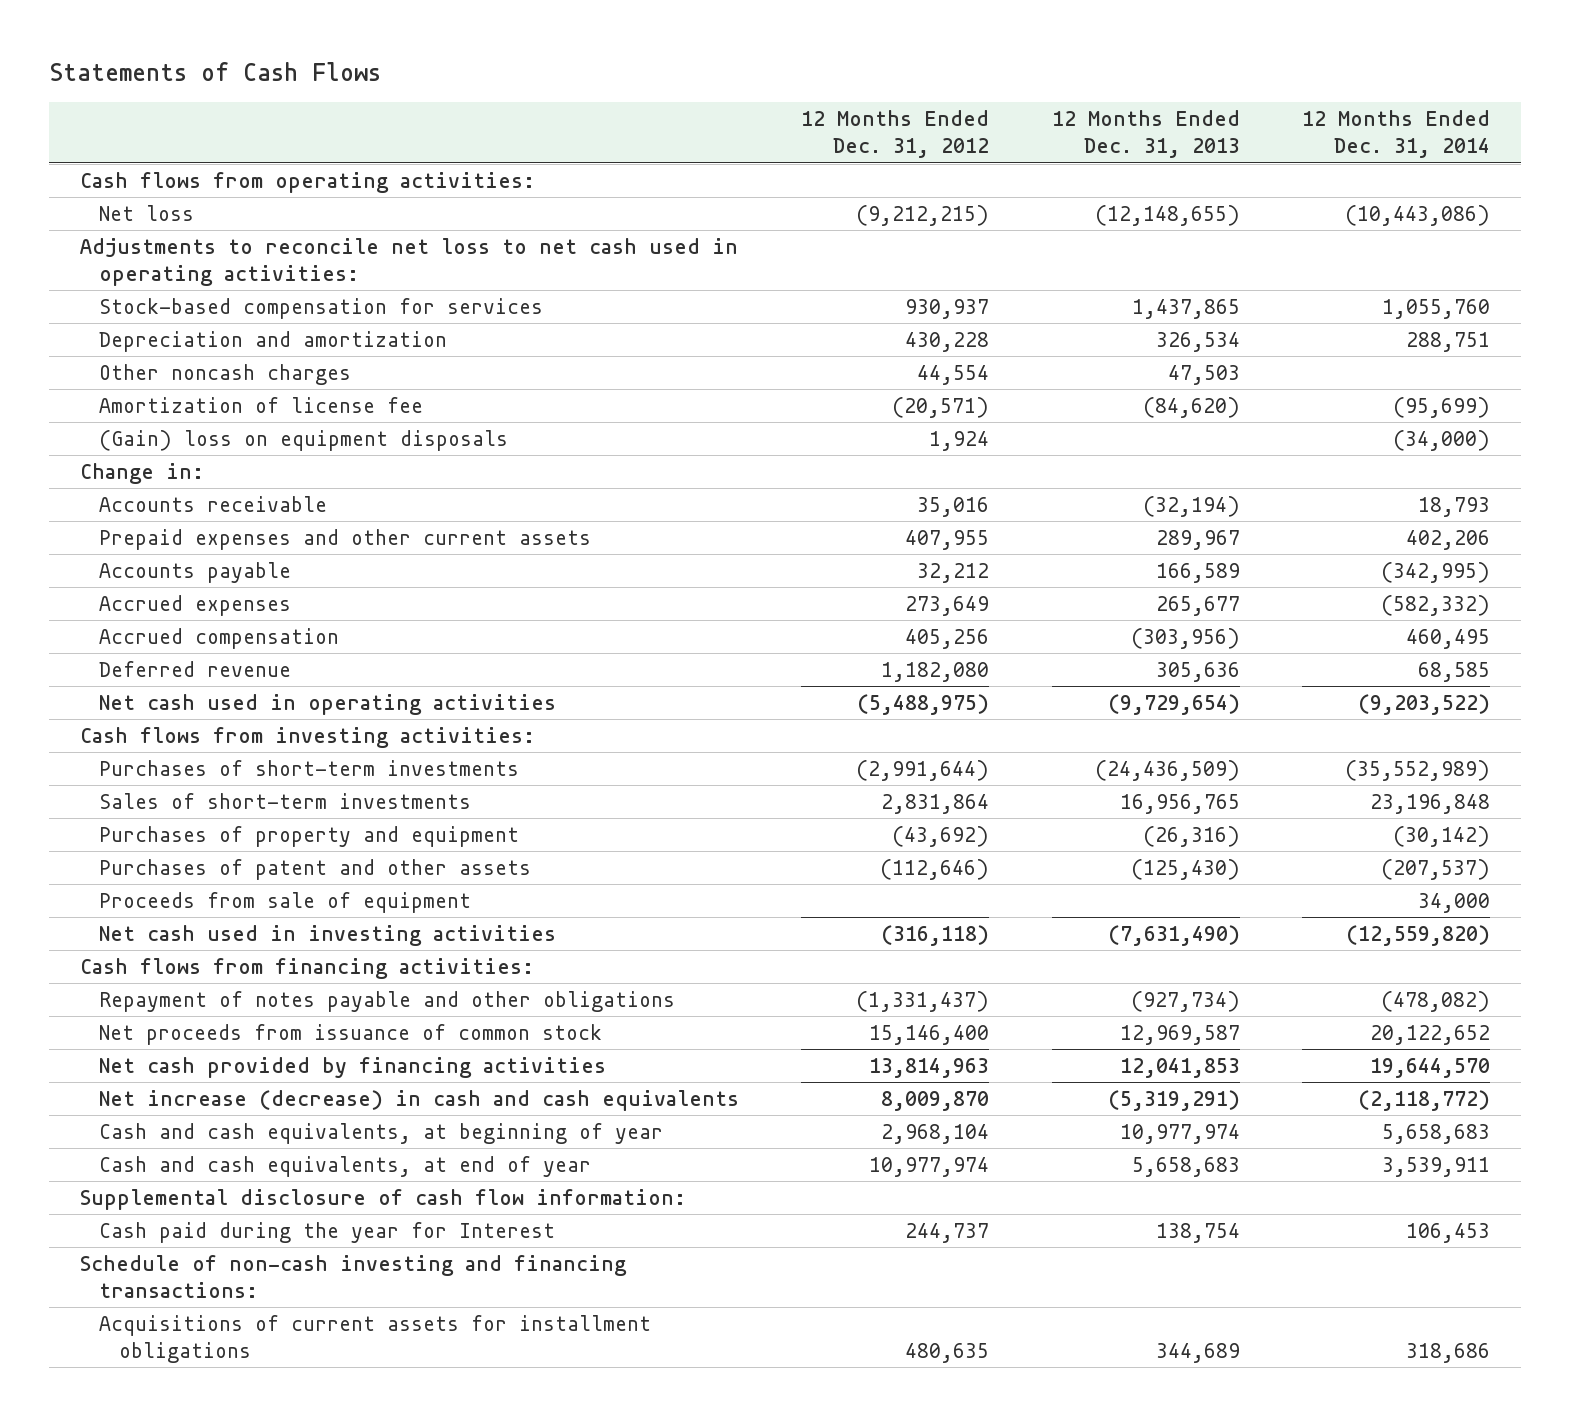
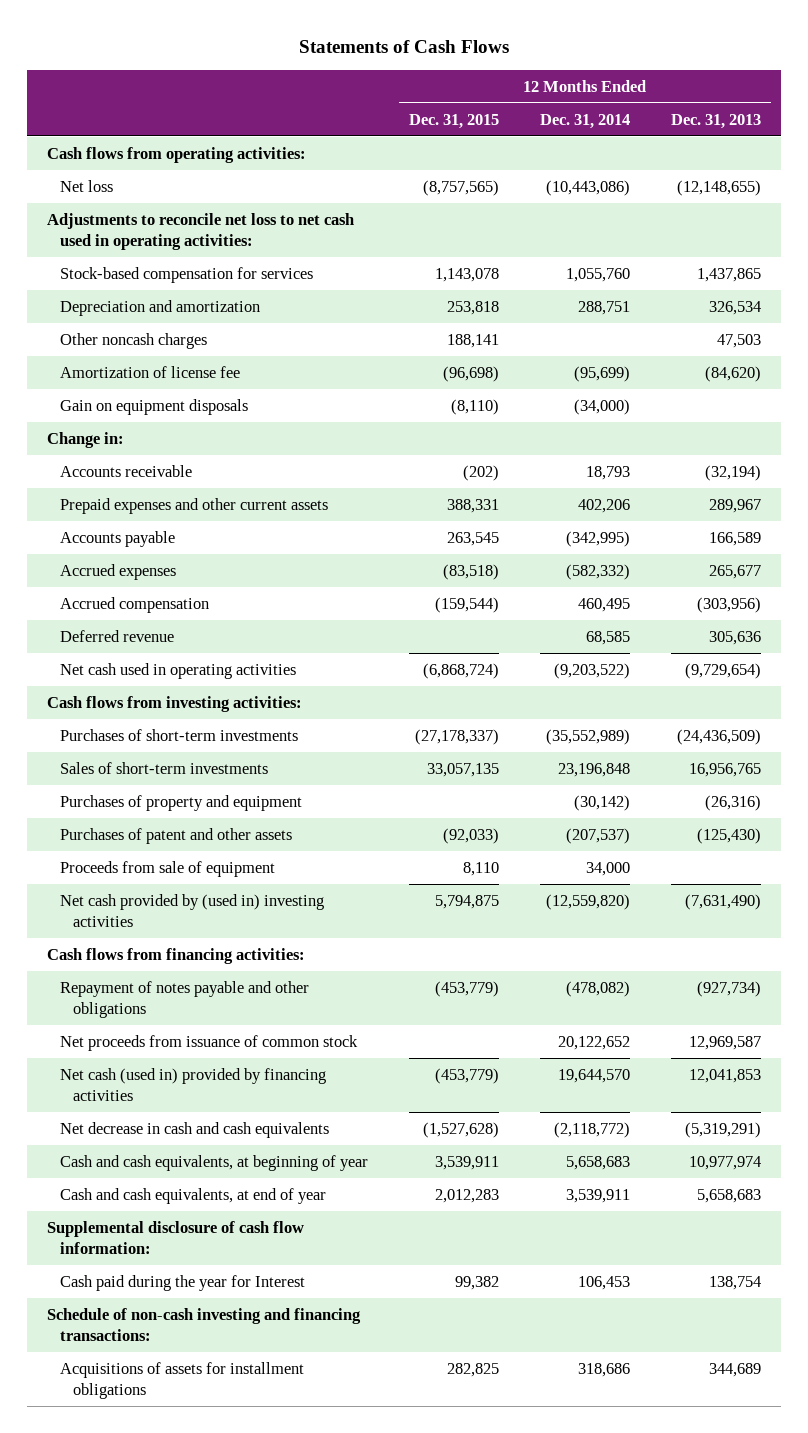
[801,110,990,159] 12 Months Ended Dec. 31, 2012 -> none
none -> [408,113,499,129] Dec. 31, 2015
[99,429,509,451] (Gain) loss on equipment disposals -> [59,398,248,415] Gain on equipment disposals
[99,924,557,946] Net cash used in investing activities -> [59,893,324,927] Net cash provided by (used in) investing activities
[99,1056,607,1078] Net cash provided by financing activities -> [59,1067,326,1101] Net cash (used in) provided by financing activities
[99,1089,740,1111] Net increase (decrease) in cash and cash equivalents -> [59,1121,329,1138] Net decrease in cash and cash equivalents
[99,1314,652,1363] Acquisitions of current assets for installment obligations -> [59,1361,304,1399] Acquisitions of assets for installment obligations

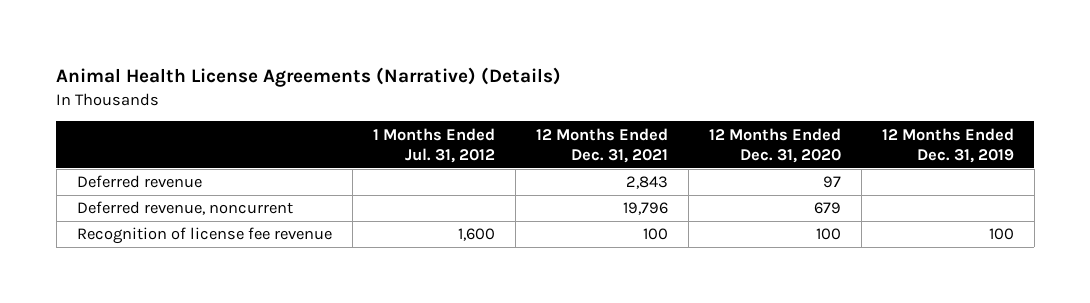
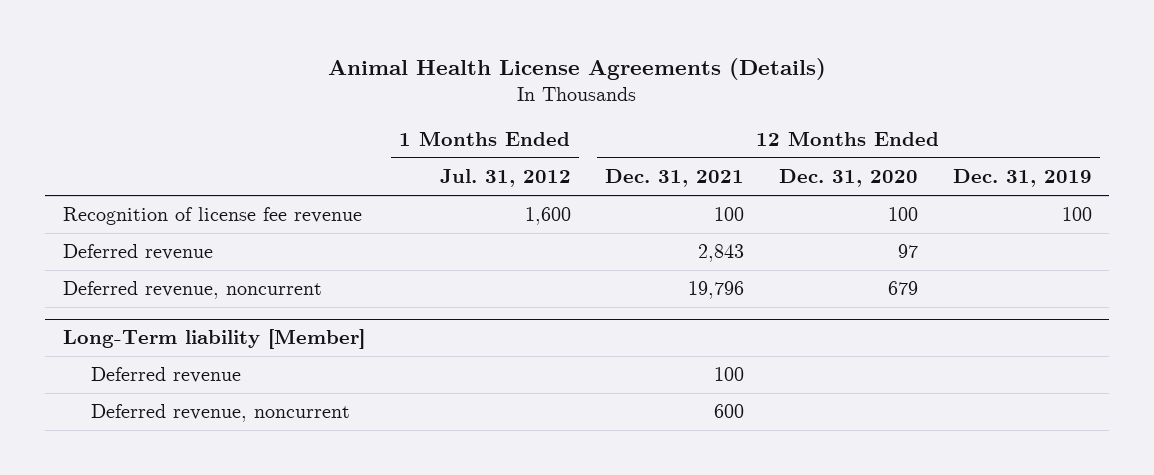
[56,67,562,88] Animal Health License Agreements (Narrative) (Details) -> [328,58,827,81] Animal Health License Agreements (Details)
[76,227,332,245] Recognition of license fee revenue -> [62,207,362,226] Recognition of license fee revenue
none -> [62,329,365,350] Long-Term liability [Member]
none -> [90,367,241,384] Deferred revenue
none -> [90,404,350,423] Deferred revenue, noncurrent

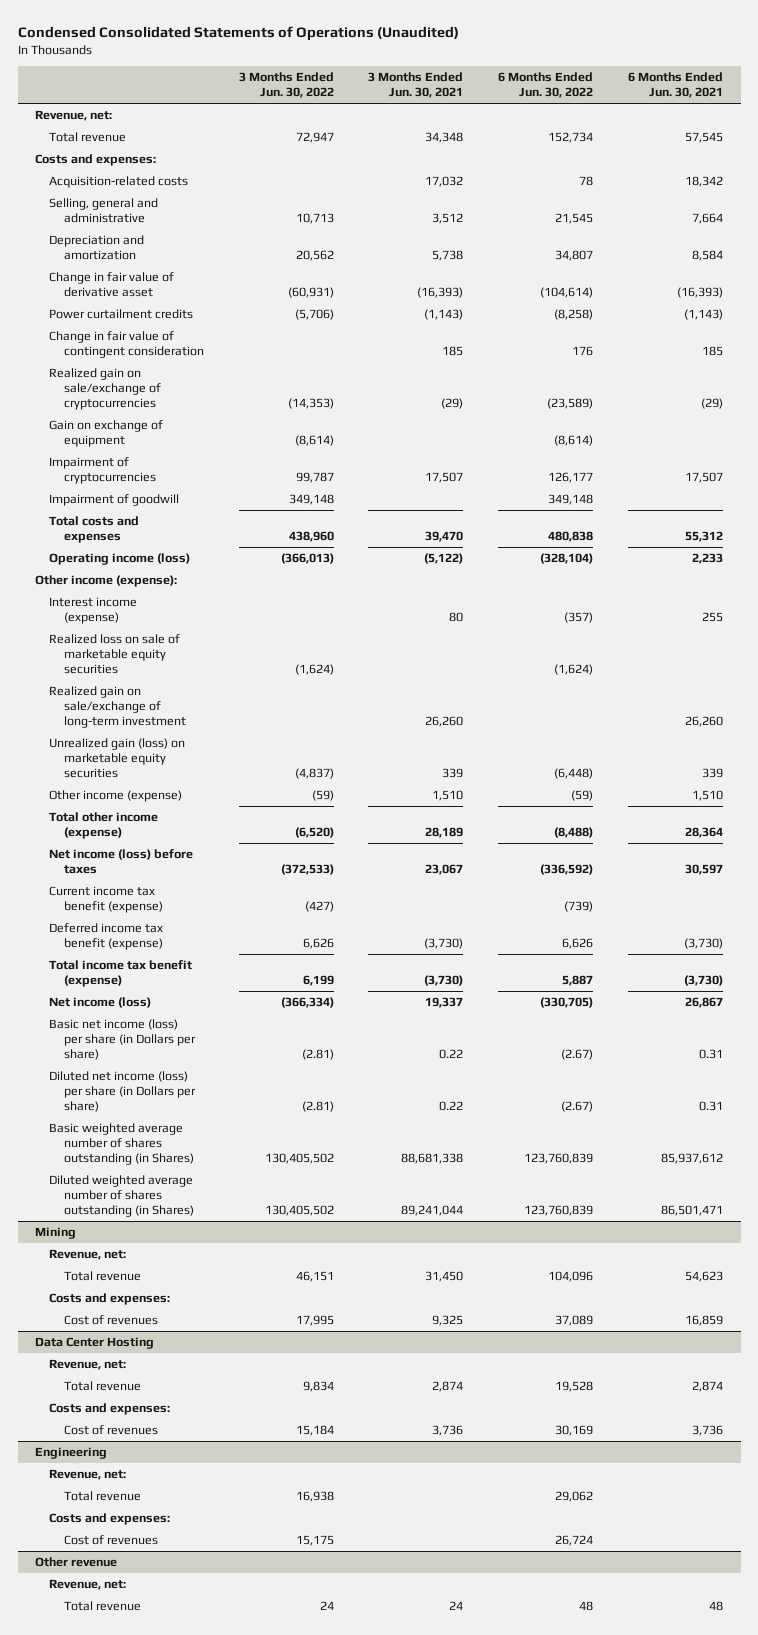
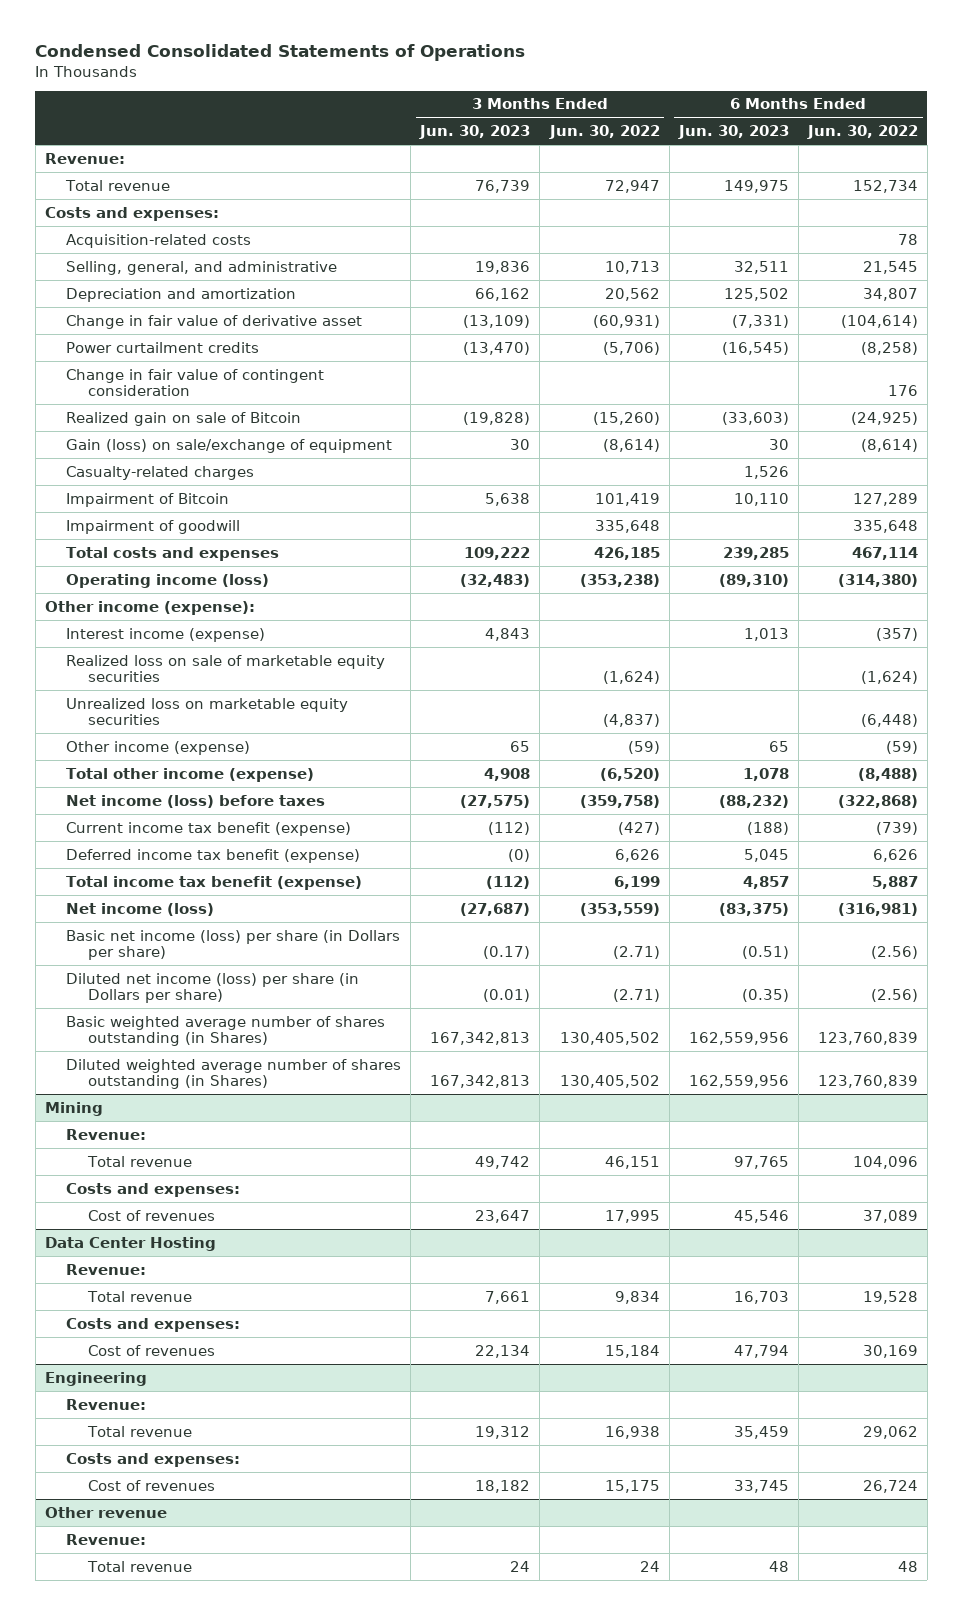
[17,25,459,41] Condensed Consolidated Statements of Operations (Unaudited) -> [35,44,526,62] Condensed Consolidated Statements of Operations
[368,72,464,99] 3 Months Ended Jun. 30, 2021 -> none
[628,72,724,99] 6 Months Ended Jun. 30, 2021 -> none
none -> [419,125,531,140] Jun. 30, 2023
none -> [677,125,789,140] Jun. 30, 2023
[34,110,112,122] Revenue, net: -> [44,152,125,164] Revenue:
[49,198,159,224] Selling, general and administrative -> [66,260,338,275] Selling, general, and administrative
[49,368,161,410] Realized gain on sale/exchange of cryptocurrencies -> [66,411,302,426] Realized gain on sale of Bitcoin
[287,397,334,409] (14,353) -> [592,411,660,425] (15,260)
[547,397,594,409] (23,589) -> [850,411,918,425] (24,925)
[49,420,164,448] Gain on exchange of equipment -> [66,438,393,453] Gain (loss) on sale/exchange of equipment
none -> [66,465,255,480] Casualty-related charges
[49,457,156,485] Impairment of cryptocurrencies -> [66,492,230,507] Impairment of Bitcoin
[295,472,334,484] 99,787 -> [594,492,660,506] 101,419
[548,472,594,484] 126,177 -> [852,492,918,506] 127,289
[288,494,334,506] 349,148 -> [594,519,660,533] 335,648
[548,494,594,506] 349,148 -> [852,519,918,533] 335,648
[288,531,334,543] 438,960 -> [593,546,660,560] 426,185
[548,531,594,543] 480,838 -> [851,546,918,560] 467,114
[280,553,334,565] (366,013) -> [579,573,660,587] (353,238)
[540,553,594,565] (328,104) -> [837,573,918,587] (314,380)
[49,686,186,728] Realized gain on sale/exchange of long-term investment -> none
[49,738,186,778] Unrealized gain (loss) on marketable equity securities -> [66,697,349,725] Unrealized loss on marketable equity securities
[280,864,334,876] (372,533) -> [579,794,660,808] (359,758)
[540,864,594,876] (336,592) -> [837,794,918,808] (322,868)
[280,997,334,1009] (366,334) -> [579,902,660,916] (353,559)
[540,997,594,1009] (330,705) -> [837,902,918,916] (316,981)
[301,1048,334,1060] (2.81) -> [612,945,660,959] (2.71)
[561,1048,594,1060] (2.67) -> [870,945,918,959] (2.56)
[301,1100,334,1112] (2.81) -> [612,988,660,1002] (2.71)
[561,1100,594,1112] (2.67) -> [870,988,918,1002] (2.56)
[49,1249,127,1261] Revenue, net: -> [66,1128,147,1140] Revenue:
[49,1359,127,1371] Revenue, net: -> [66,1263,147,1275] Revenue:
[49,1469,127,1481] Revenue, net: -> [66,1398,147,1410] Revenue:
[49,1579,127,1591] Revenue, net: -> [66,1533,147,1545] Revenue:

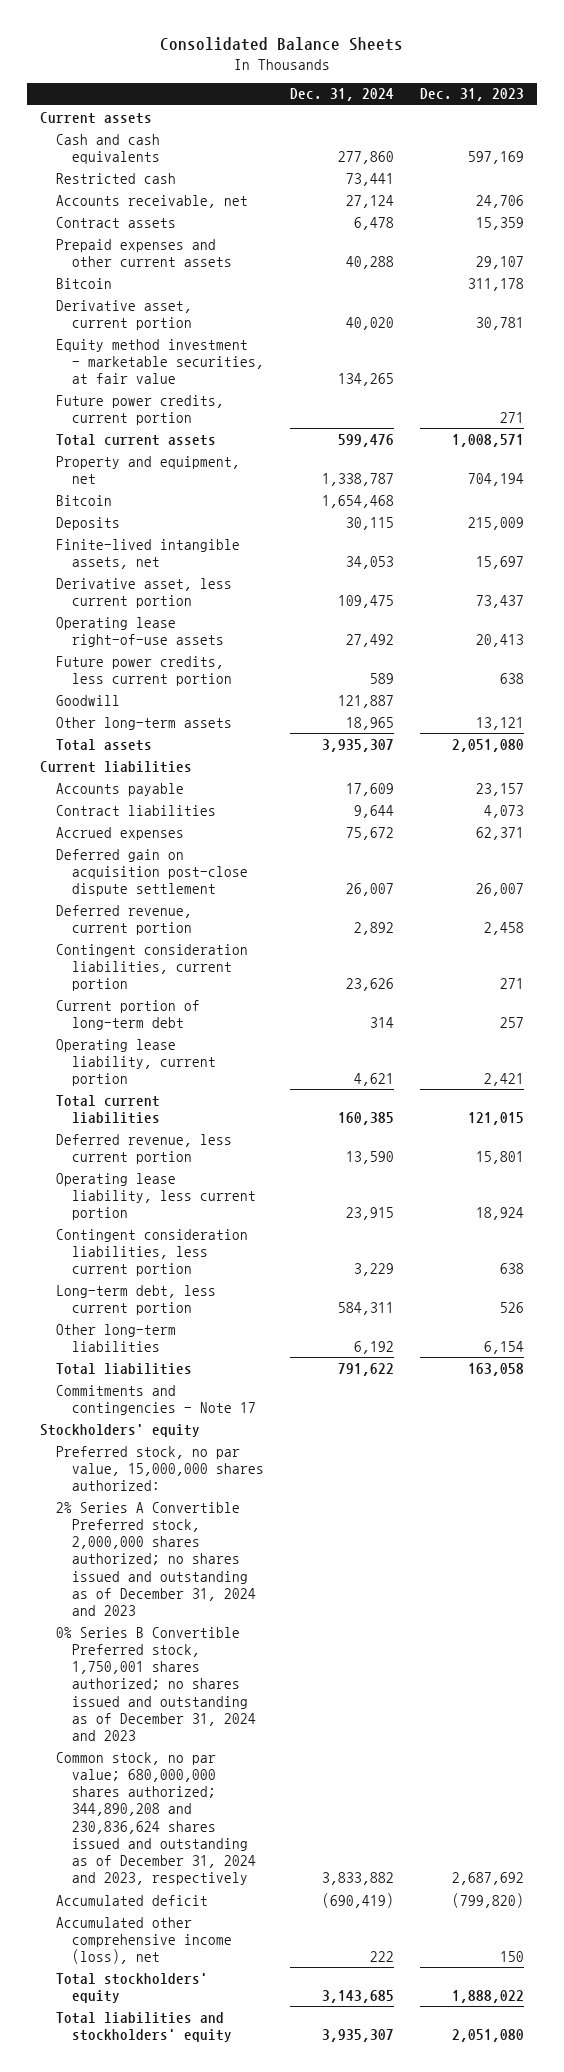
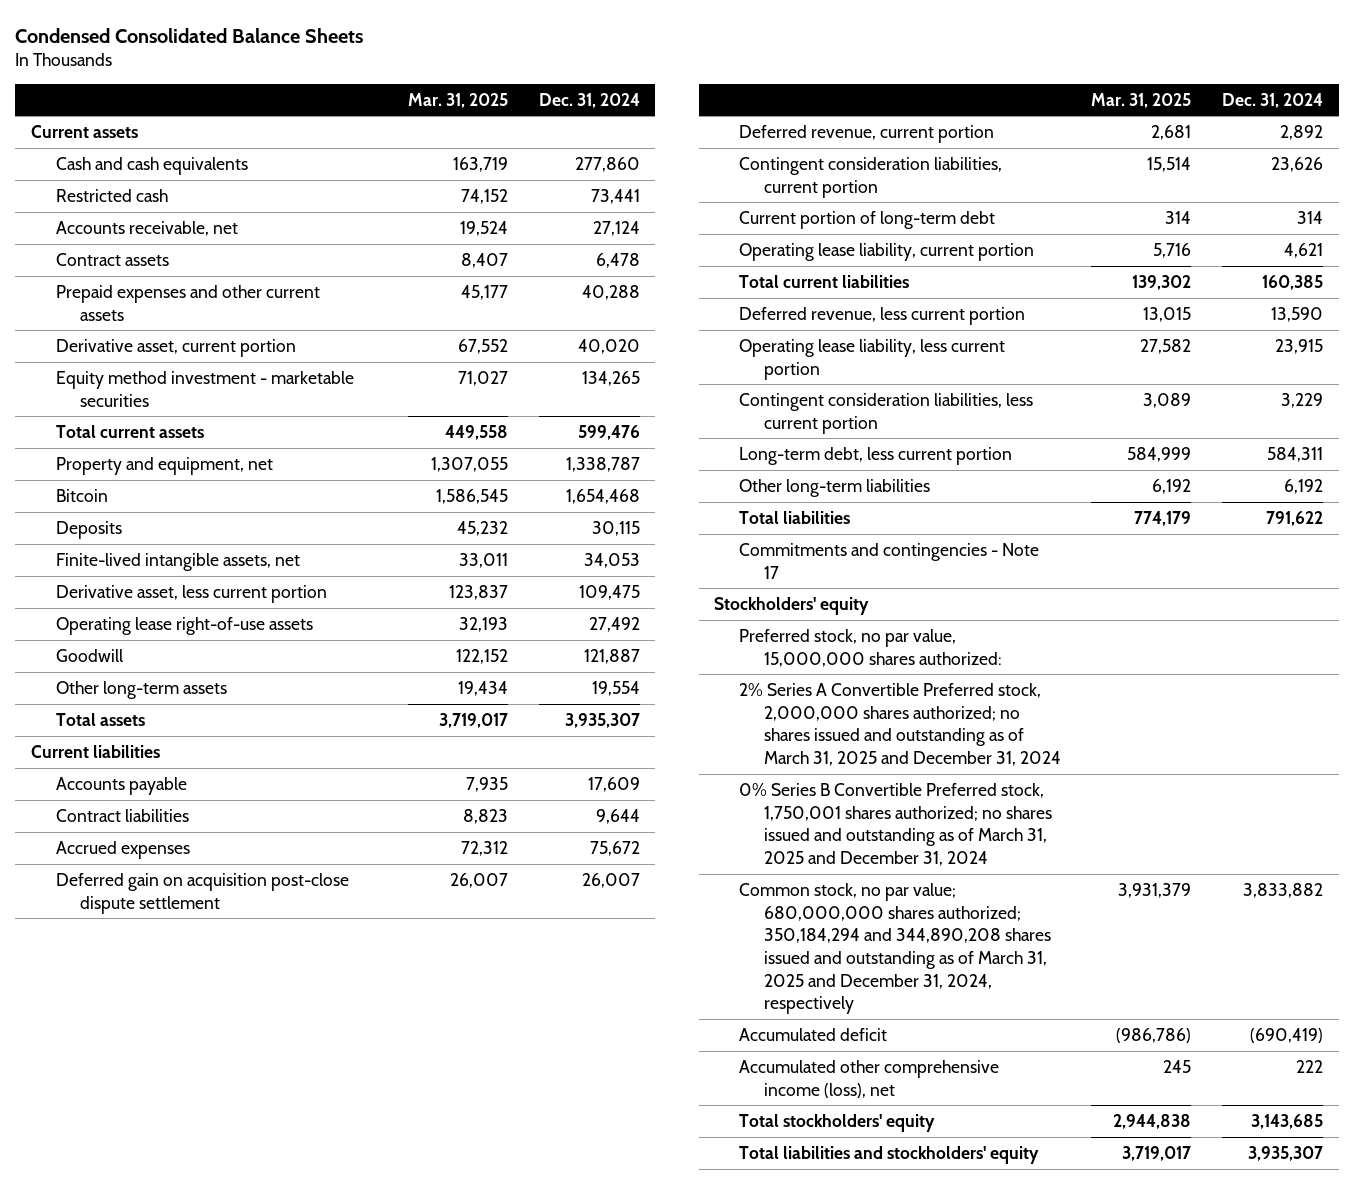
[160,37,404,52] Consolidated Balance Sheets -> [15,27,364,43] Condensed Consolidated Balance Sheets
[420,88,525,102] Dec. 31, 2023 -> none
none -> [408,92,509,108] Mar. 31, 2025
[55,277,112,289] Bitcoin -> none
[55,394,224,425] Future power credits, current portion -> none
[55,338,264,385] Equity method investment - marketable securities, at fair value -> [55,370,354,407] Equity method investment - marketable securities
[55,655,232,686] Future power credits, less current portion -> none
[345,716,394,730] 18,965 -> [591,680,640,696] 19,554
[55,1501,256,1617] 2% Series A Convertible Preferred stock, 2,000,000 shares authorized; no shares issued and outstanding as of December 31, 2024 and 2023 -> [739,682,1061,767] 2% Series A Convertible Preferred stock, 2,000,000 shares authorized; no shares issued and outstanding as of March 31, 2025 and December 31, 2024
[55,1626,256,1742] 0% Series B Convertible Preferred stock, 1,750,001 shares authorized; no shares issued and outstanding as of December 31, 2024 and 2023 -> [739,782,1052,867] 0% Series B Convertible Preferred stock, 1,750,001 shares authorized; no shares issued and outstanding as of March 31, 2025 and December 31, 2024
[55,1751,256,1886] Common stock, no par value; 680,000,000 shares authorized; 344,890,208 and 230,836,624 shares issued and outstanding as of December 31, 2024 and 2023, respectively -> [739,882,1051,1015] Common stock, no par value; 680,000,000 shares authorized; 350,184,294 and 344,890,208 shares issued and outstanding as of March 31, 2025 and December 31, 2024, respectively

